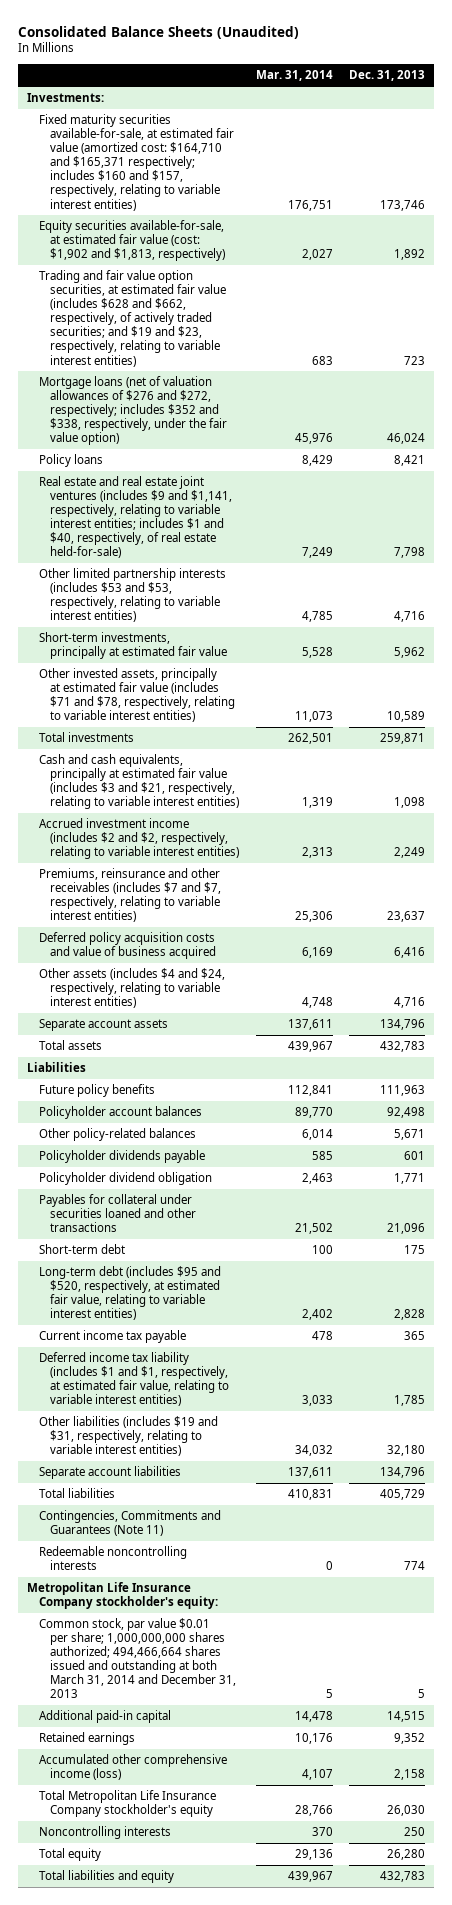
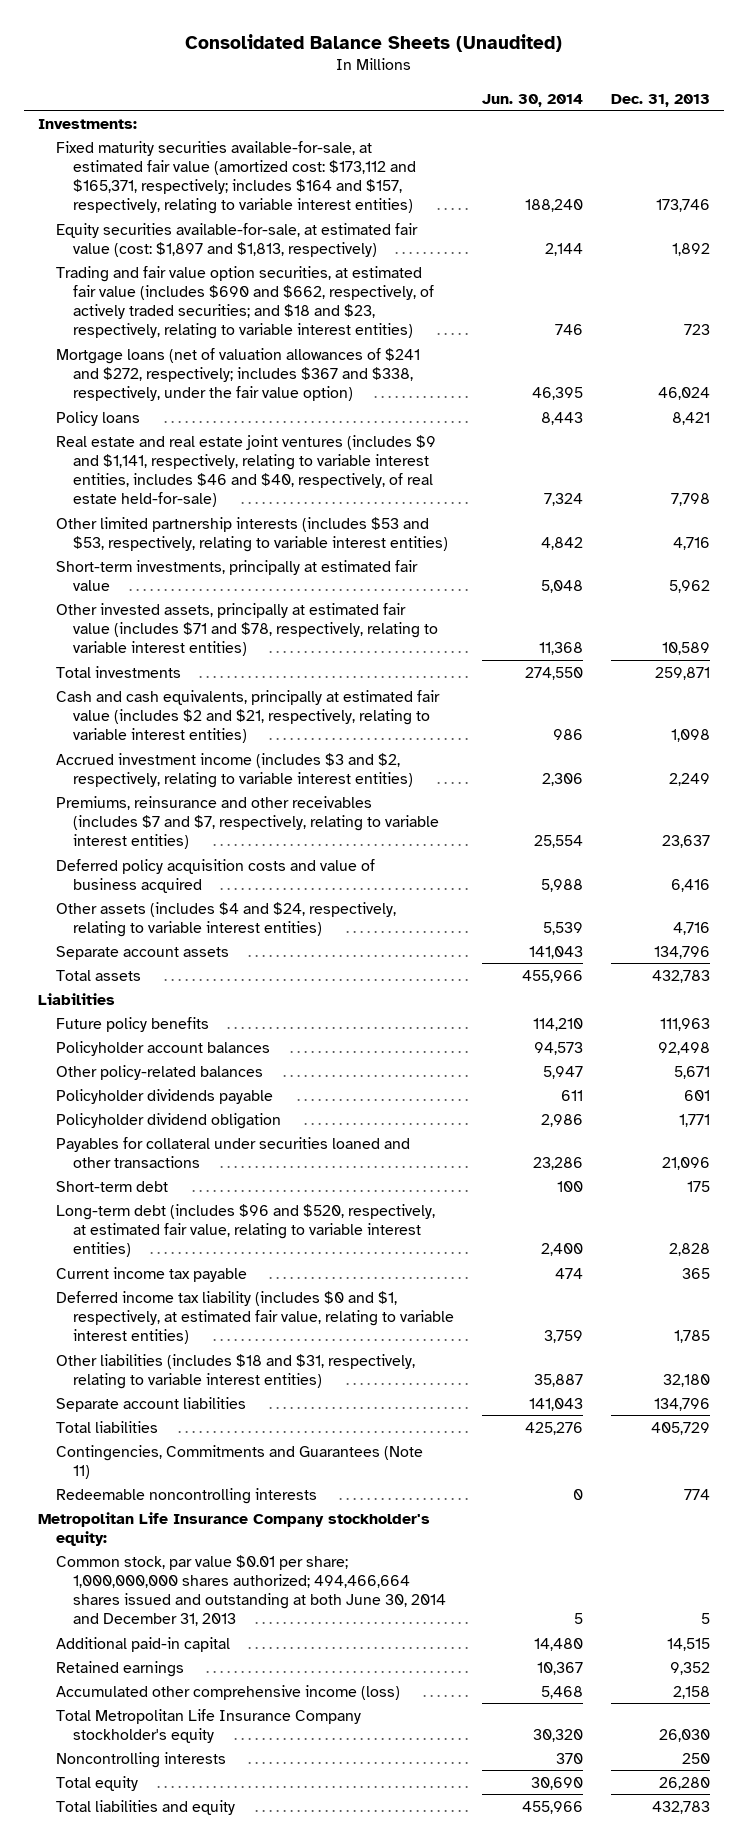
[255,70,333,82] Mar. 31, 2014 -> none
none -> [482,93,584,107] Jun. 30, 2014
[38,114,235,211] Fixed maturity securities available-for-sale, at estimated fair value (amortized cost: $164,710 and $165,371 respectively; includes $160 and $157, respectively, relating to variable interest entities) -> [55,140,417,215] Fixed maturity securities available-for-sale, at estimated fair value (amortized cost: $173,112 and $165,371, respectively; includes $164 and $157, respectively, relating to variable interest entities)
[38,220,226,262] Equity securities available-for-sale, at estimated fair value (cost: $1,902 and $1,813, respectively) -> [55,222,418,257] Equity securities available-for-sale, at estimated fair value (cost: $1,897 and $1,813, respectively)
[38,270,227,367] Trading and fair value option securities, at estimated fair value (includes $628 and $662, respectively, of actively traded securities; and $19 and $23, respectively, relating to variable interest entities) -> [55,265,435,340] Trading and fair value option securities, at estimated fair value (includes $690 and $662, respectively, of actively traded securities; and $18 and $23, respectively, relating to variable interest entities)
[38,376,228,446] Mortgage loans (net of valuation allowances of $276 and $272, respectively; includes $352 and $338, respectively, under the fair value option) -> [55,347,420,401] Mortgage loans (net of valuation allowances of $241 and $272, respectively; includes $367 and $338, respectively, under the fair value option)
[38,476,233,559] Real estate and real estate joint ventures (includes $9 and $1,141, respectively, relating to variable interest entities; includes $1 and $40, respectively, of real estate held-for-sale) -> [55,434,436,508] Real estate and real estate joint ventures (includes $9 and $1,141, respectively, relating to variable interest entities, includes $46 and $40, respectively, of real estate held-for-sale)
[38,754,240,810] Cash and cash equivalents, principally at estimated fair value (includes $3 and $21, respectively, relating to variable interest entities) -> [55,689,440,743] Cash and cash equivalents, principally at estimated fair value (includes $2 and $21, respectively, relating to variable interest entities)
[38,818,240,860] Accrued investment income (includes $2 and $2, respectively, relating to variable interest entities) -> [55,752,414,788] Accrued investment income (includes $3 and $2, respectively, relating to variable interest entities)
[38,1266,221,1321] Long-term debt (includes $95 and $520, respectively, at estimated fair value, relating to variable interest entities) -> [55,1203,435,1257] Long-term debt (includes $96 and $520, respectively, at estimated fair value, relating to variable interest entities)
[38,1352,230,1407] Deferred income tax liability (includes $1 and $1, respectively, at estimated fair value, relating to variable interest entities) -> [55,1290,455,1344] Deferred income tax liability (includes $0 and $1, respectively, at estimated fair value, relating to variable interest entities)
[38,1416,218,1457] Other liabilities (includes $19 and $31, respectively, relating to variable interest entities) -> [55,1353,415,1389] Other liabilities (includes $18 and $31, respectively, relating to variable interest entities)
[38,1618,237,1699] Common stock, par value $0.01 per share; 1,000,000,000 shares authorized; 494,466,664 shares issued and outstanding at both March 31, 2014 and December 31, 2013 -> [55,1554,447,1627] Common stock, par value $0.01 per share; 1,000,000,000 shares authorized; 494,466,664 shares issued and outstanding at both June 30, 2014 and December 31, 2013

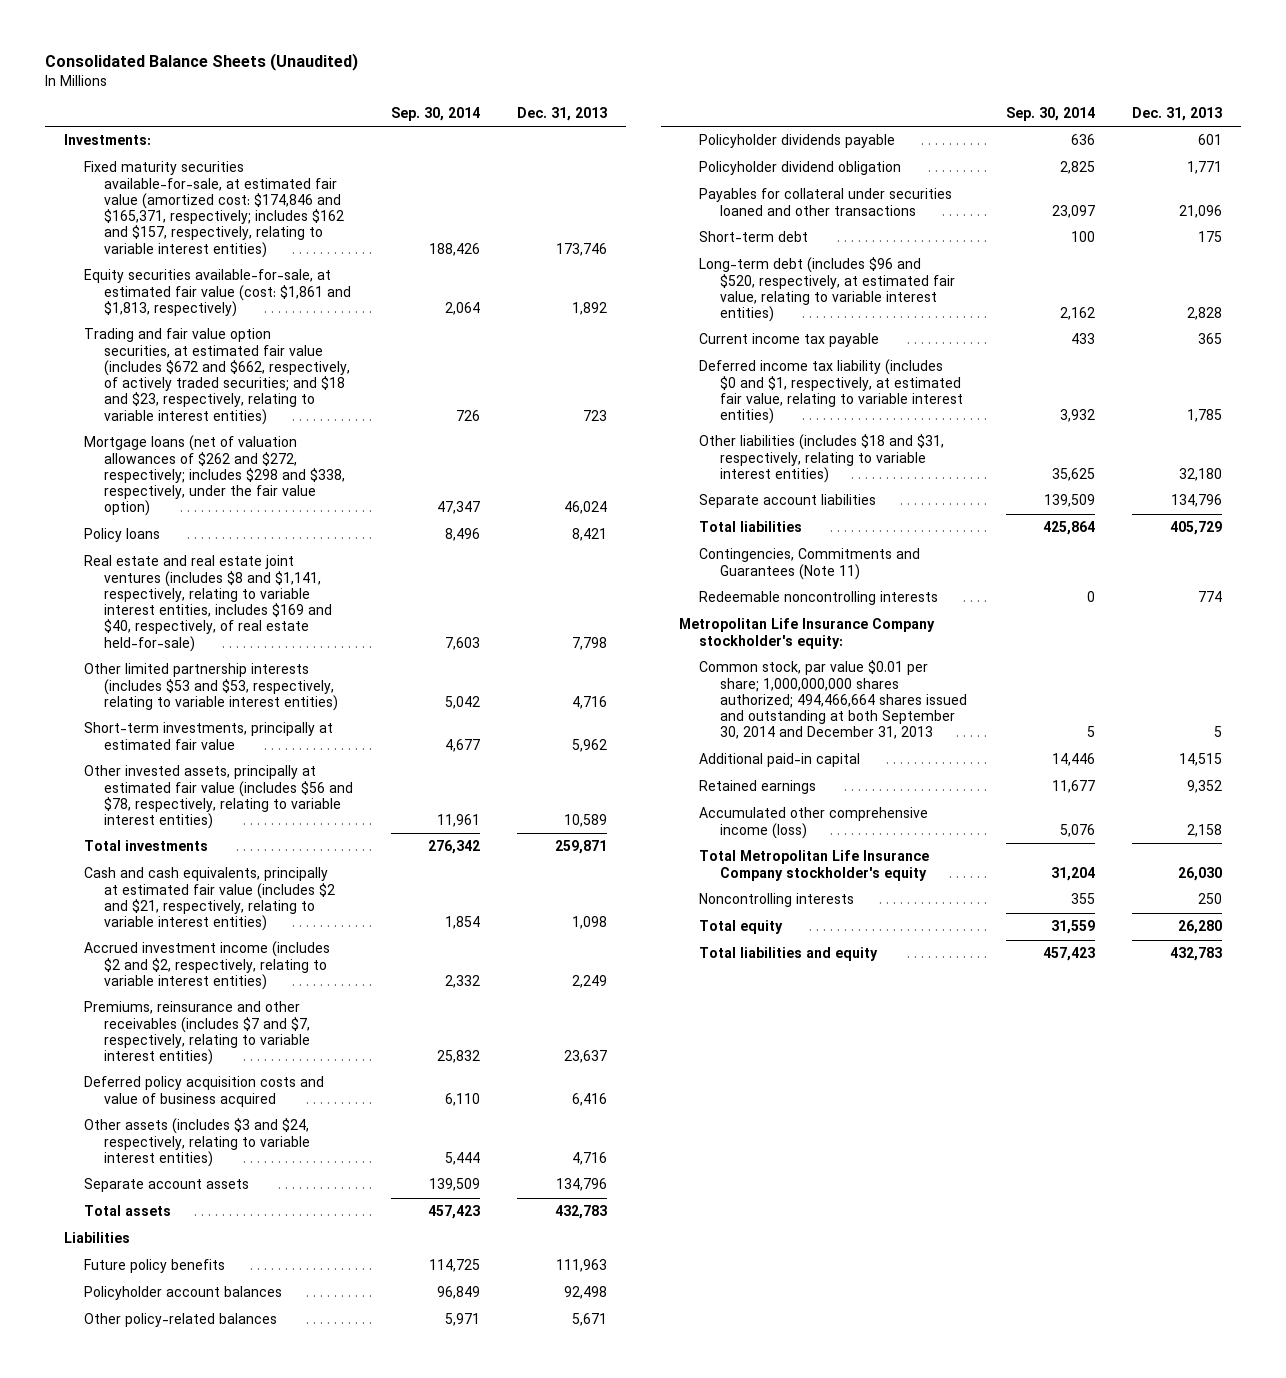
[482,93,584,107] Jun. 30, 2014 -> none
none -> [390,107,480,122] Sep. 30, 2014
[55,140,417,215] Fixed maturity securities available-for-sale, at estimated fair value (amortized cost: $173,112 and $165,371, respectively; includes $164 and $157, respectively, relating to variable interest entities) -> [84,161,345,258] Fixed maturity securities available-for-sale, at estimated fair value (amortized cost: $174,846 and $165,371, respectively; includes $162 and $157, respectively, relating to variable interest entities)
[55,222,418,257] Equity securities available-for-sale, at estimated fair value (cost: $1,897 and $1,813, respectively) -> [84,269,352,317] Equity securities available-for-sale, at estimated fair value (cost: $1,861 and $1,813, respectively)
[55,265,435,340] Trading and fair value option securities, at estimated fair value (includes $690 and $662, respectively, of actively traded securities; and $18 and $23, respectively, relating to variable interest entities) -> [84,328,351,425] Trading and fair value option securities, at estimated fair value (includes $672 and $662, respectively, of actively traded securities; and $18 and $23, respectively, relating to variable interest entities)
[55,347,420,401] Mortgage loans (net of valuation allowances of $241 and $272, respectively; includes $367 and $338, respectively, under the fair value option) -> [84,435,346,517] Mortgage loans (net of valuation allowances of $262 and $272, respectively; includes $298 and $338, respectively, under the fair value option)
[55,434,436,508] Real estate and real estate joint ventures (includes $9 and $1,141, respectively, relating to variable interest entities, includes $46 and $40, respectively, of real estate held-for-sale) -> [84,555,333,652] Real estate and real estate joint ventures (includes $8 and $1,141, respectively, relating to variable interest entities, includes $169 and $40, respectively, of real estate held-for-sale)
[55,602,439,656] Other invested assets, principally at estimated fair value (includes $71 and $78, respectively, relating to variable interest entities) -> [84,765,354,830] Other invested assets, principally at estimated fair value (includes $56 and $78, respectively, relating to variable interest entities)
[55,752,414,788] Accrued investment income (includes $3 and $2, respectively, relating to variable interest entities) -> [84,941,331,990] Accrued investment income (includes $2 and $2, respectively, relating to variable interest entities)
[55,901,396,937] Other assets (includes $4 and $24, respectively, relating to variable interest entities) -> [84,1118,311,1167] Other assets (includes $3 and $24, respectively, relating to variable interest entities)
[55,1554,447,1627] Common stock, par value $0.01 per share; 1,000,000,000 shares authorized; 494,466,664 shares issued and outstanding at both June 30, 2014 and December 31, 2013 -> [699,660,967,740] Common stock, par value $0.01 per share; 1,000,000,000 shares authorized; 494,466,664 shares issued and outstanding at both September 30, 2014 and December 31, 2013

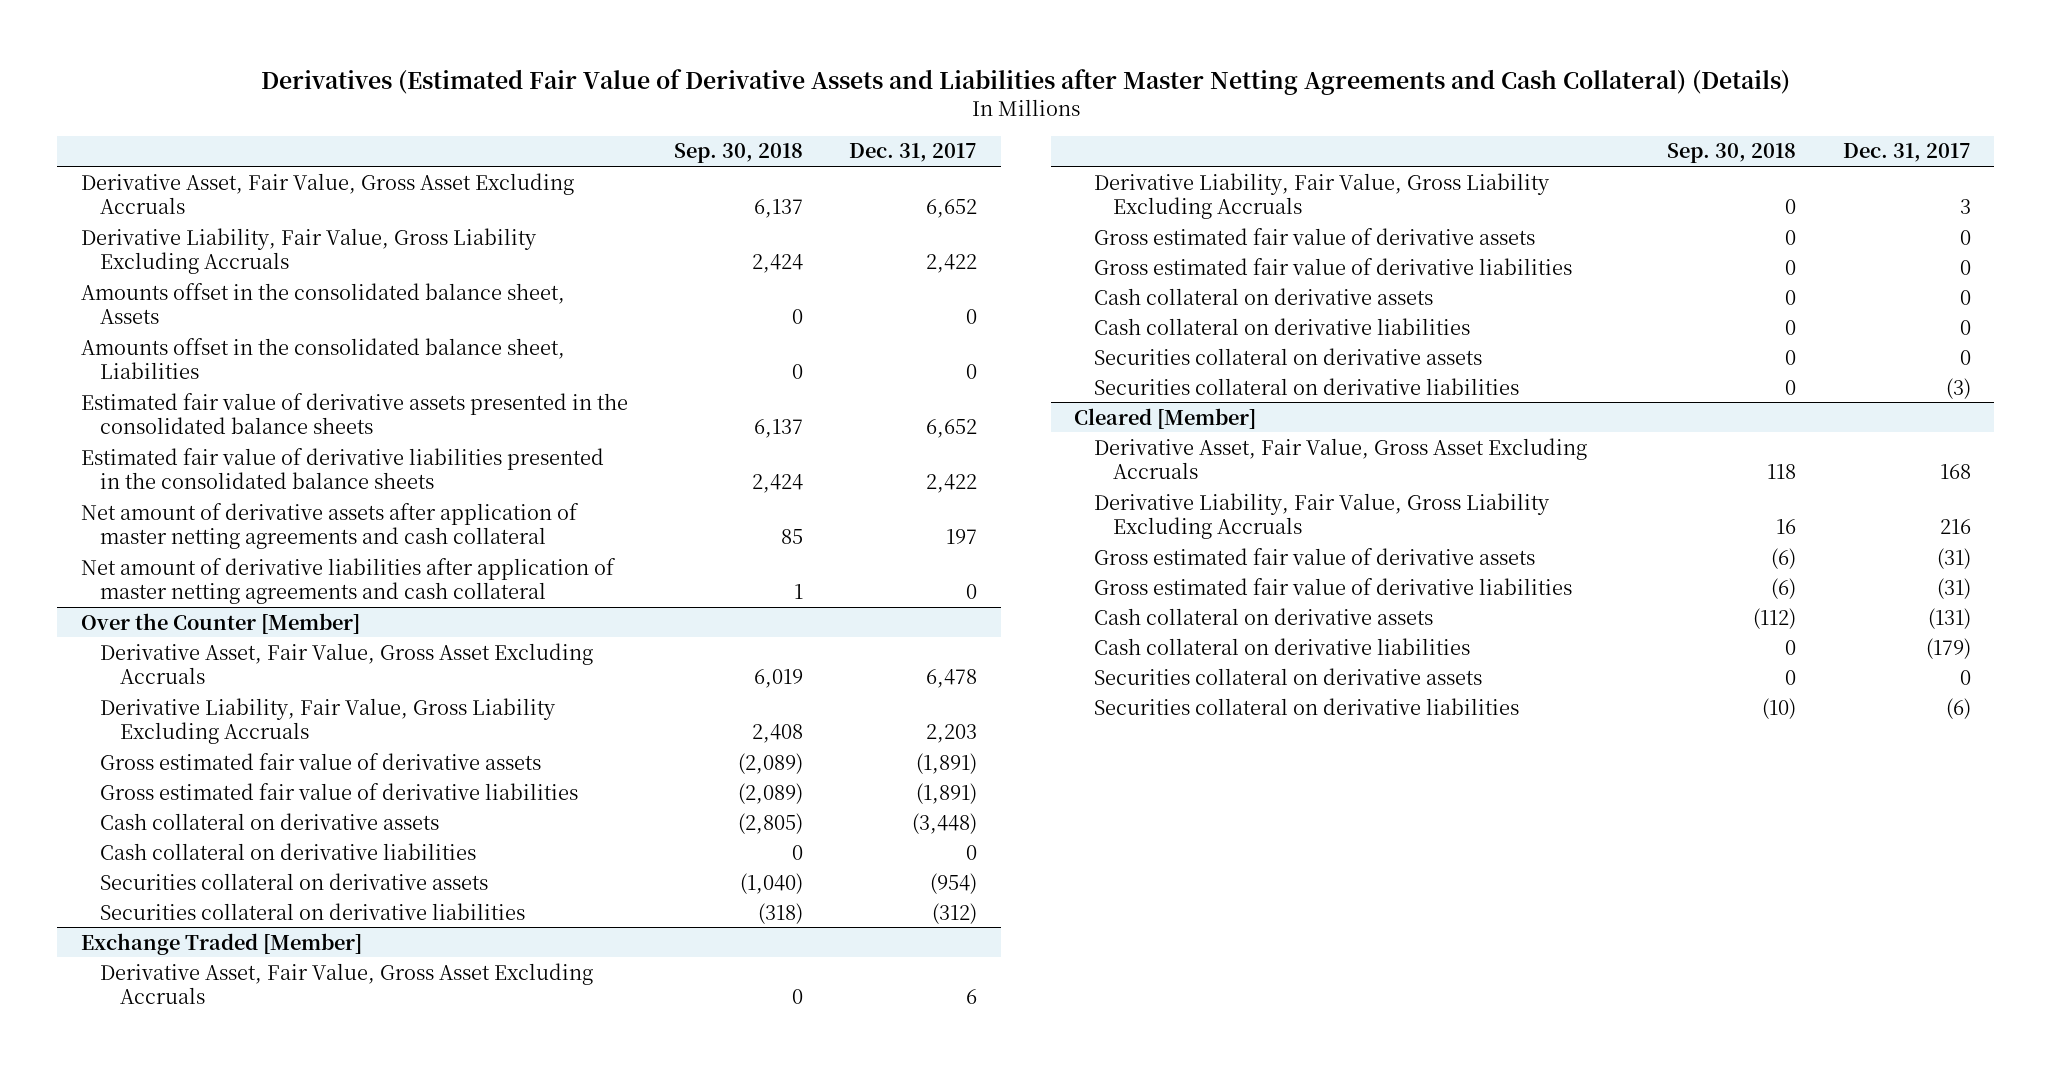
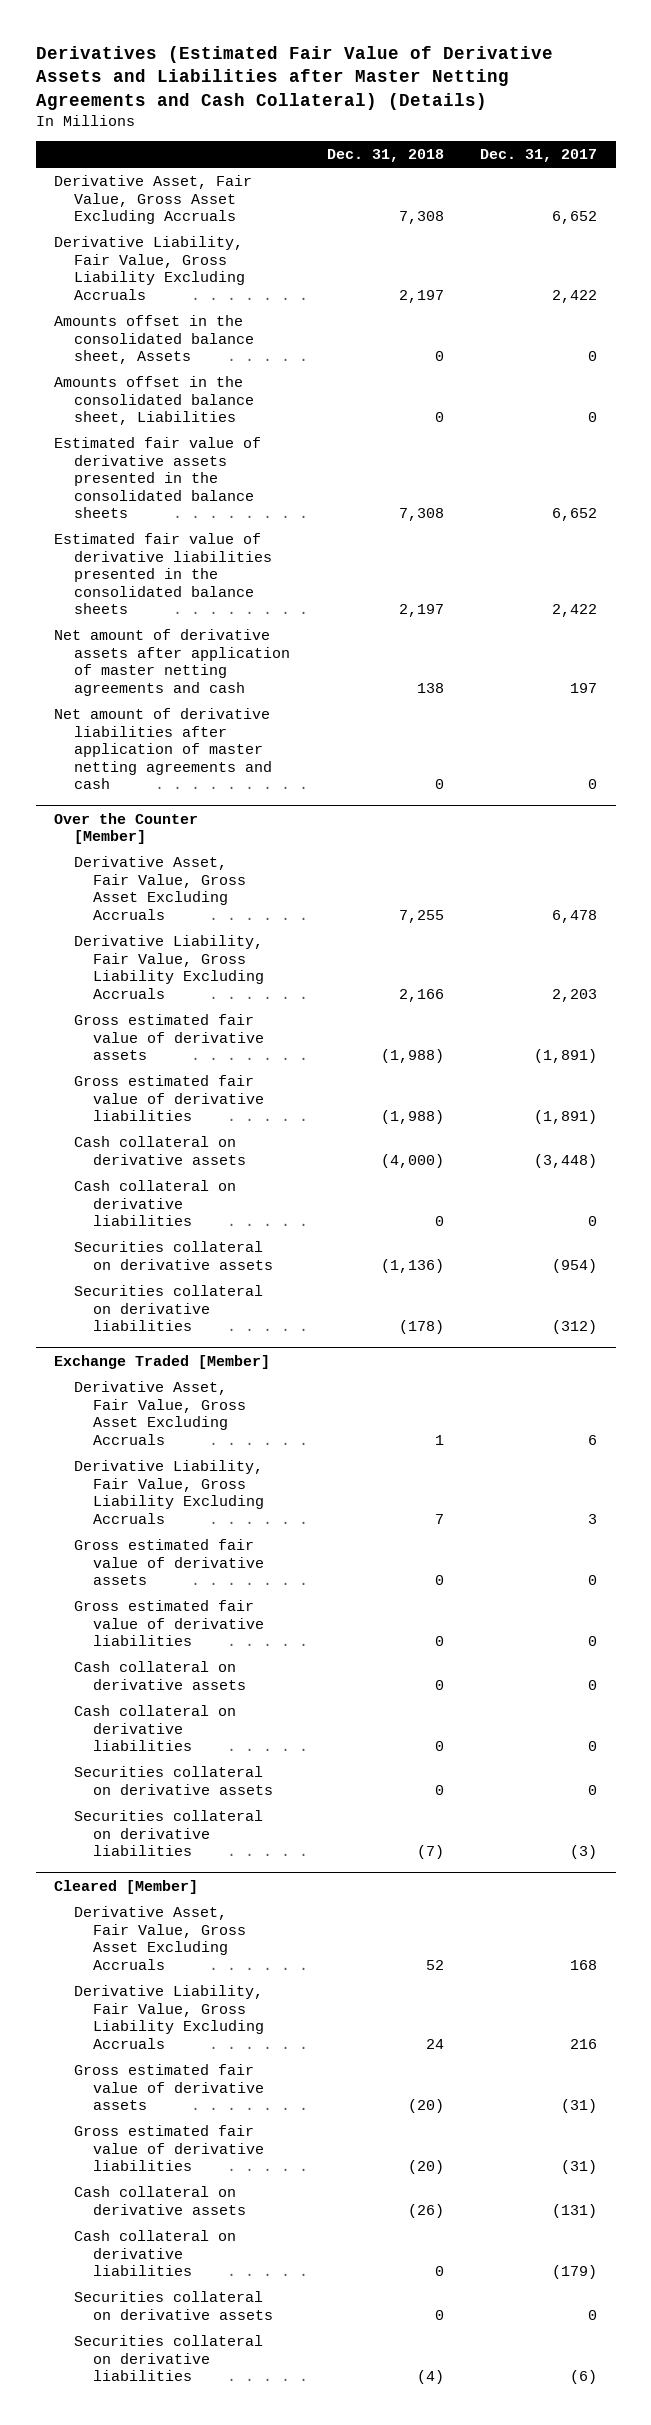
[674,143,804,164] Sep. 30, 2018 -> none
none -> [326,148,444,162] Dec. 31, 2018
[80,502,579,550] Net amount of derivative assets after application of master netting agreements and cash collateral -> [54,629,290,696] Net amount of derivative assets after application of master netting agreements and cash
[80,557,616,605] Net amount of derivative liabilities after application of master netting agreements and cash collateral -> [54,708,272,790] Net amount of derivative liabilities after application of master netting agreements and cash

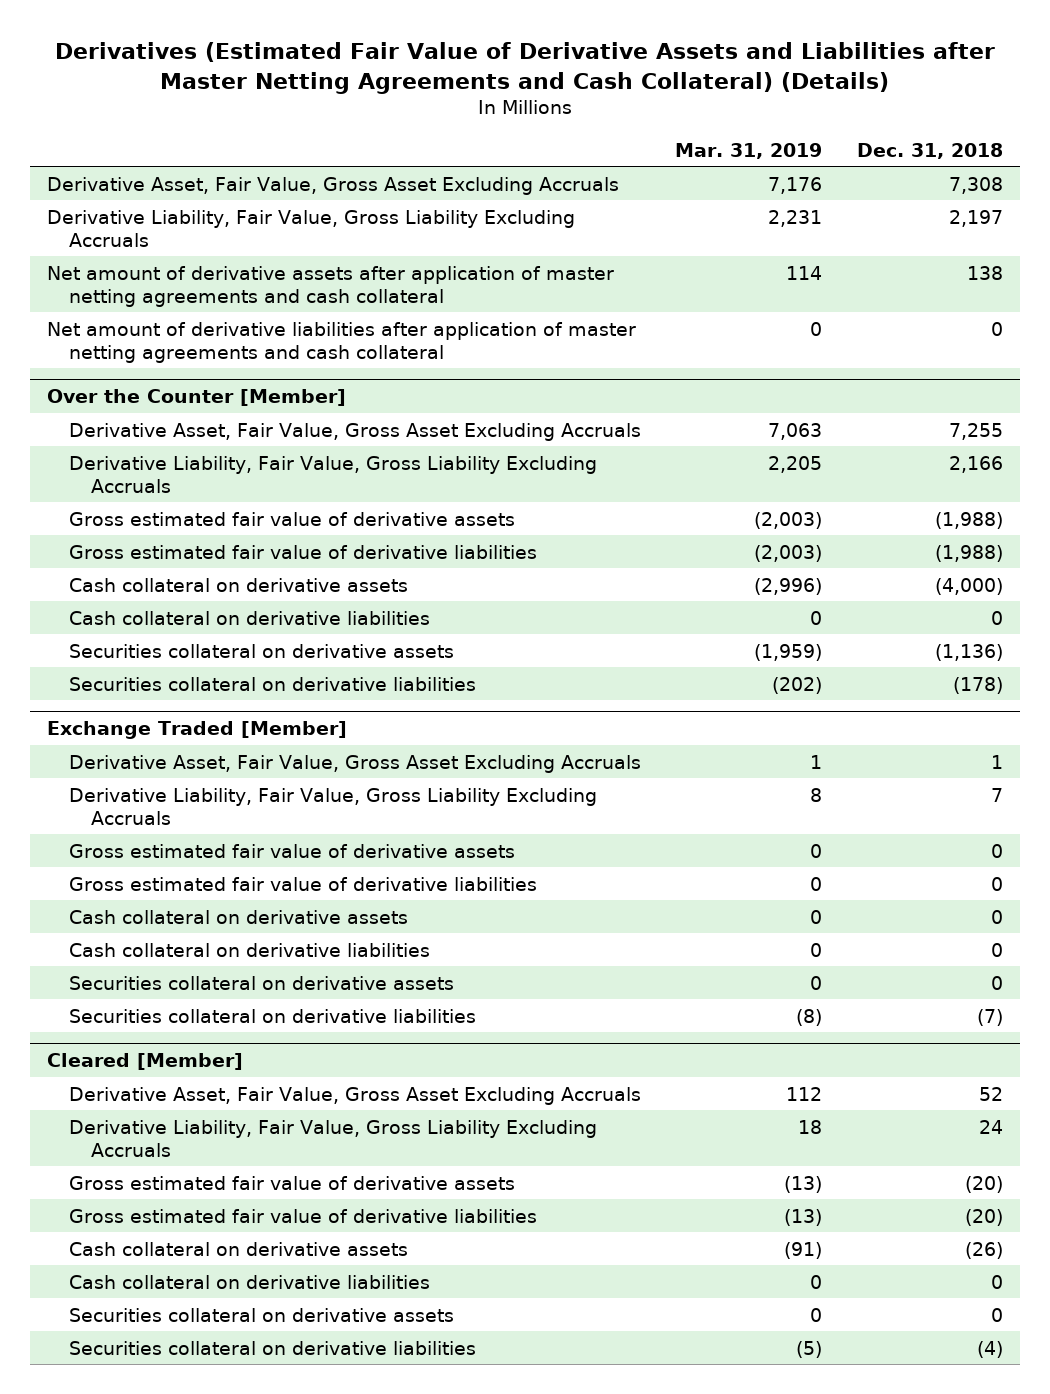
[480,148,598,162] Dec. 31, 2017 -> none
none -> [675,142,823,159] Mar. 31, 2019
[54,315,254,365] Amounts offset in the consolidated balance sheet, Assets -> none
[54,376,254,426] Amounts offset in the consolidated balance sheet, Liabilities -> none
[54,437,262,519] Estimated fair value of derivative assets presented in the consolidated balance sheets -> none
[54,533,272,615] Estimated fair value of derivative liabilities presented in the consolidated balance sheets -> none
[54,629,290,696] Net amount of derivative assets after application of master netting agreements and cash -> [46,265,614,307] Net amount of derivative assets after application of master netting agreements and cash collateral
[54,708,272,790] Net amount of derivative liabilities after application of master netting agreements and cash -> [46,321,636,363] Net amount of derivative liabilities after application of master netting agreements and cash collateral

